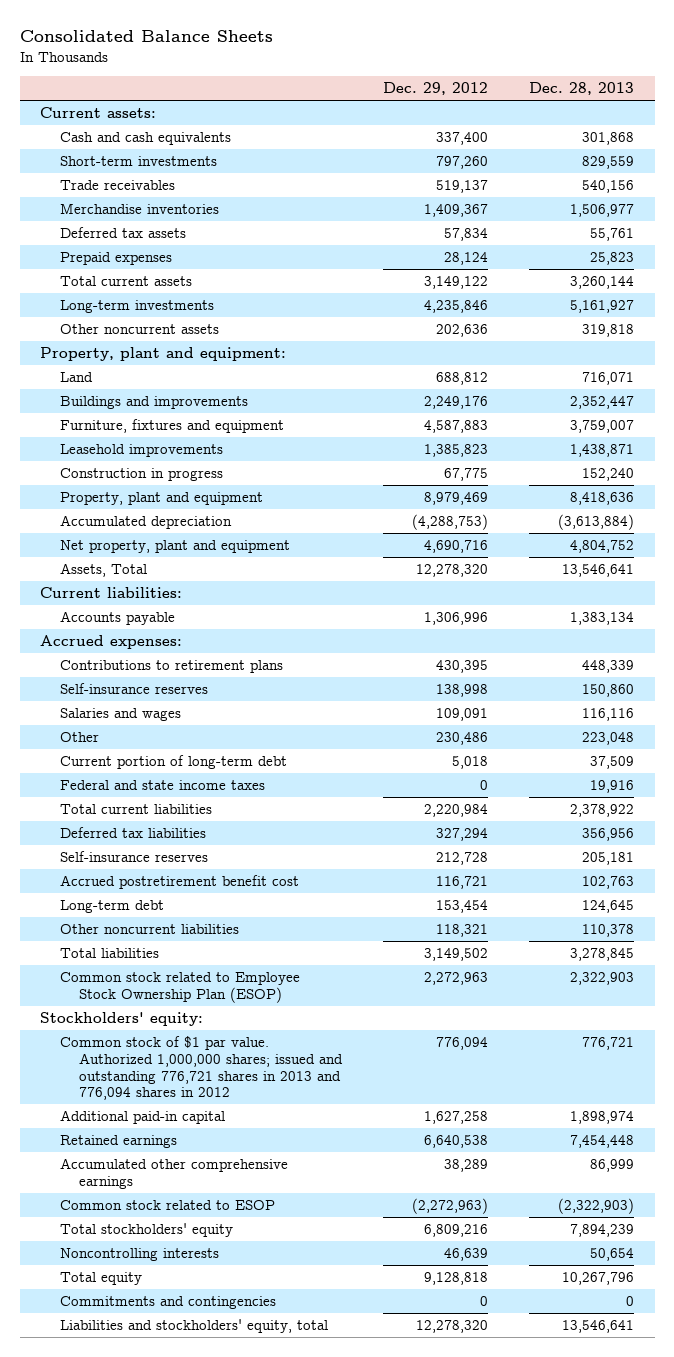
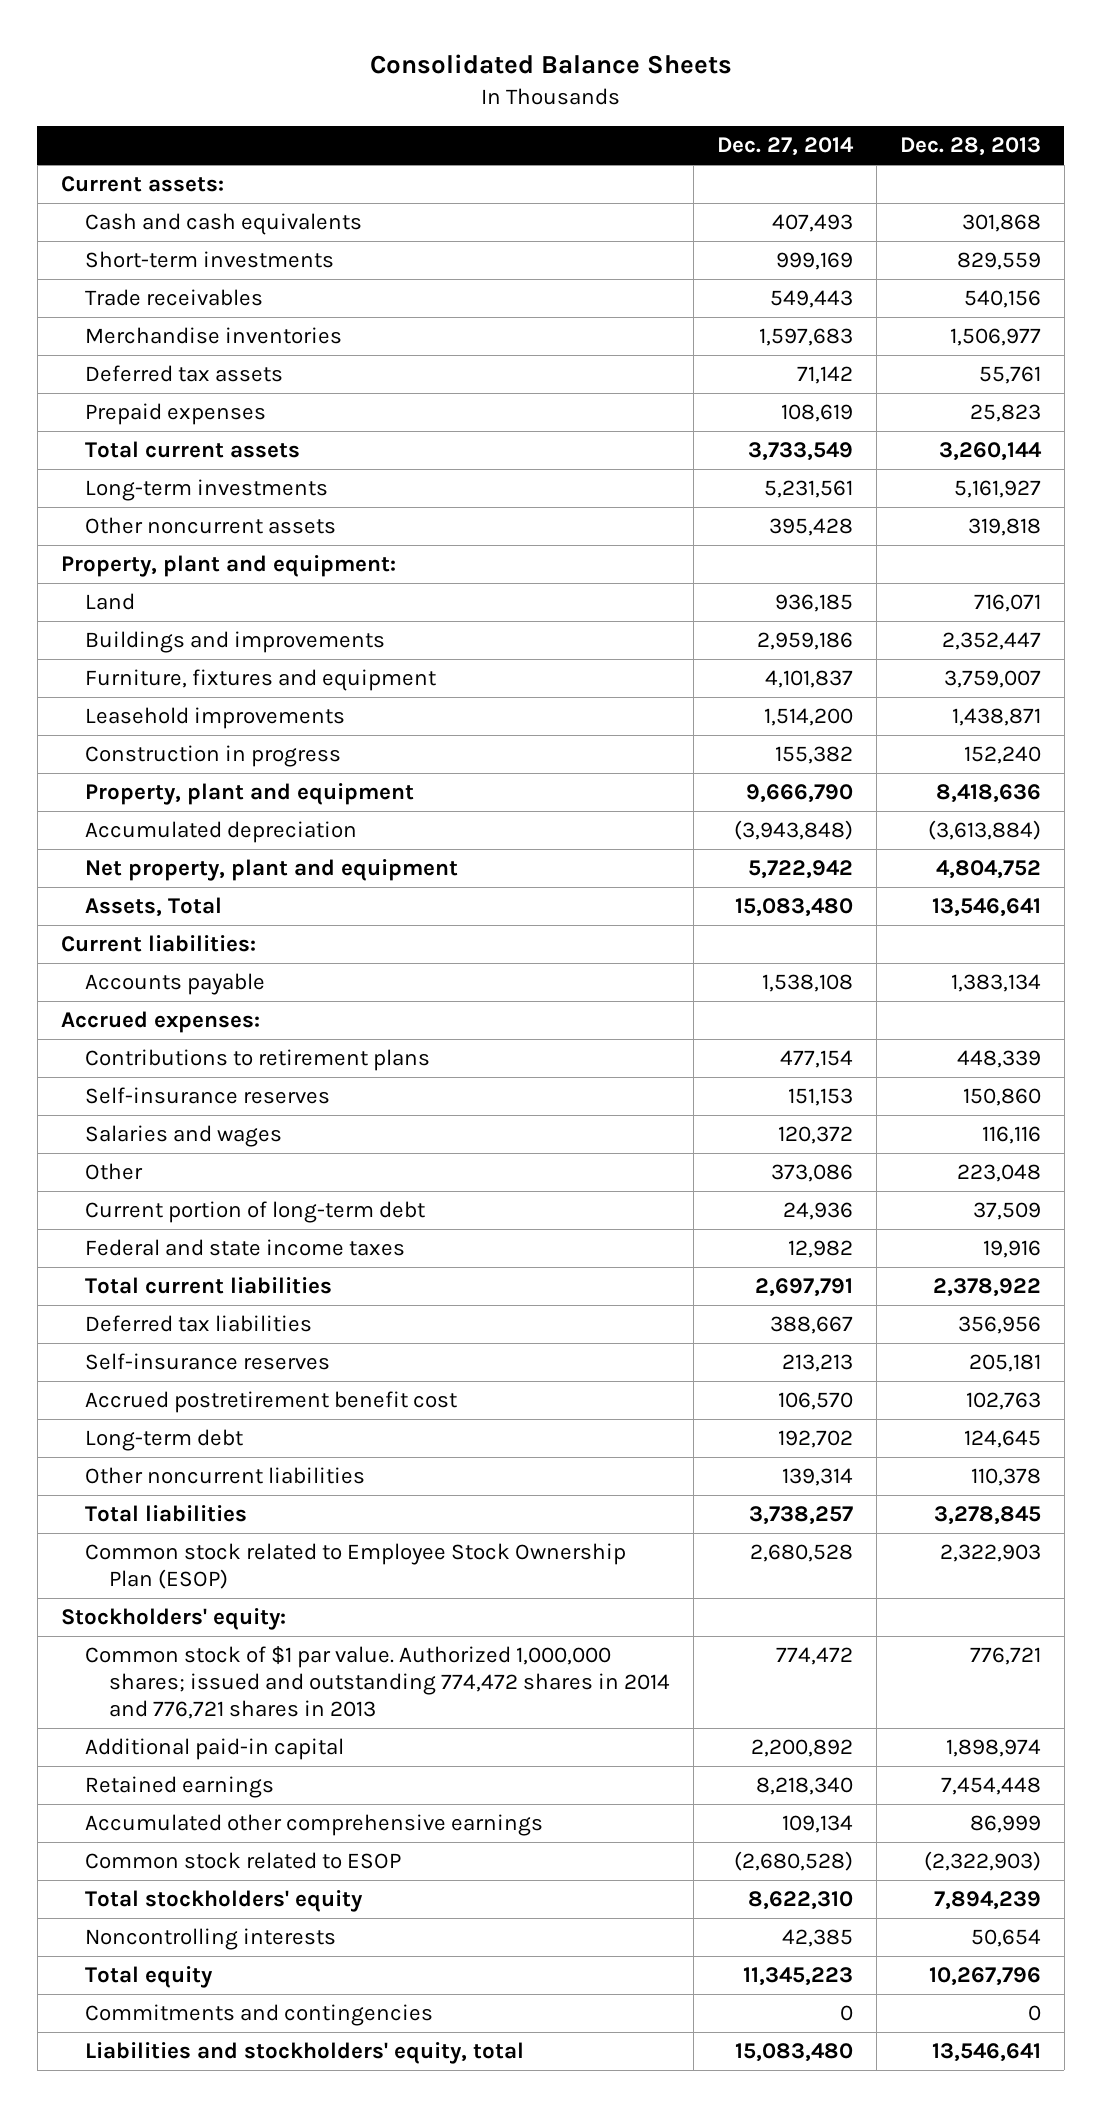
[383,82,489,96] Dec. 29, 2012 -> none
none -> [716,137,854,157] Dec. 27, 2014
[59,1035,344,1101] Common stock of $1 par value. Authorized 1,000,000 shares; issued and outstanding 776,721 shares in 2013 and 776,094 shares in 2012 -> [84,1646,670,1719] Common stock of $1 par value. Authorized 1,000,000 shares; issued and outstanding 774,472 shares in 2014 and 776,721 shares in 2013

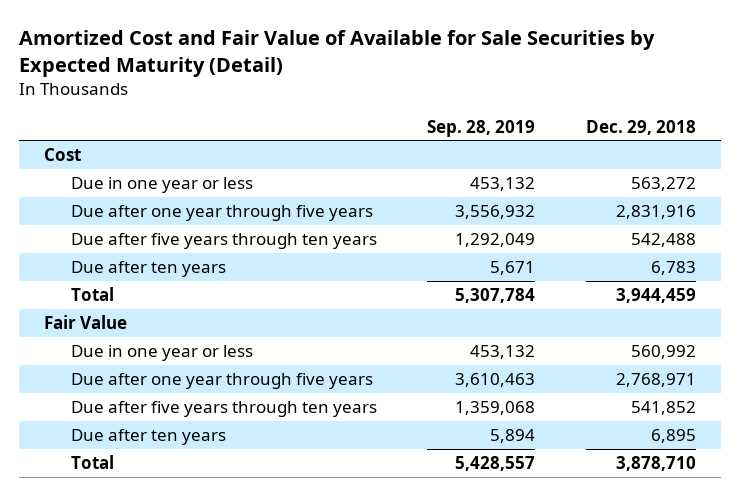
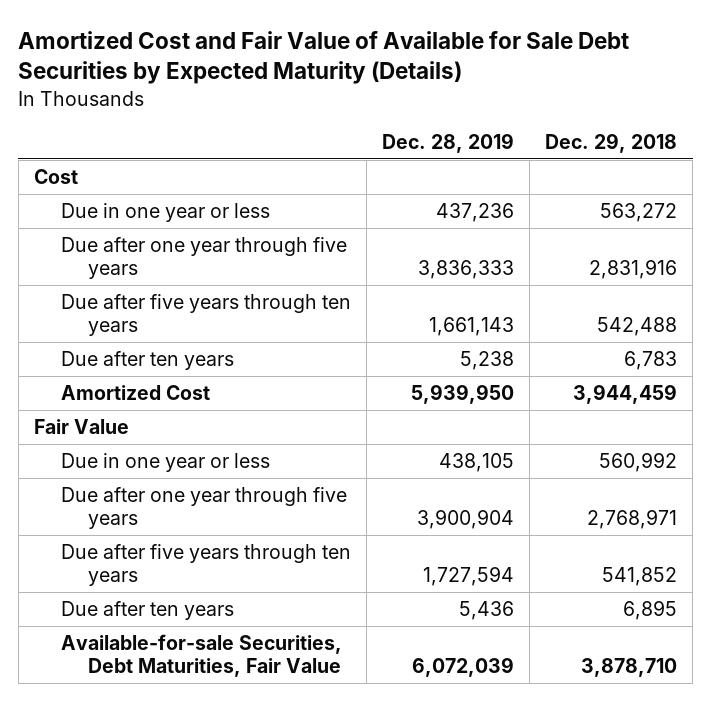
[18,30,655,78] Amortized Cost and Fair Value of Available for Sale Securities by Expected Maturity (Detail) -> [18,30,630,85] Amortized Cost and Fair Value of Available for Sale Debt Securities by Expected Maturity (Details)
[427,119,536,137] Sep. 28, 2019 -> none
none -> [381,133,514,154] Dec. 28, 2019
[70,287,114,302] Total -> [60,384,210,400] Amortized Cost
[70,455,114,470] Total -> [60,633,342,678] Available-for-sale Securities, Debt Maturities, Fair Value

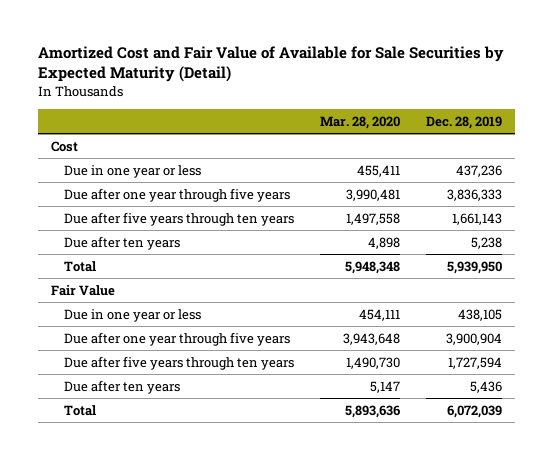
[18,30,630,85] Amortized Cost and Fair Value of Available for Sale Debt Securities by Expected Maturity (Details) -> [38,46,505,83] Amortized Cost and Fair Value of Available for Sale Securities by Expected Maturity (Detail)
[544,133,677,154] Dec. 29, 2018 -> none
none -> [320,115,401,129] Mar. 28, 2020
[60,384,210,400] Amortized Cost -> [63,260,96,272] Total
[60,633,342,678] Available-for-sale Securities, Debt Maturities, Fair Value -> [63,404,96,416] Total

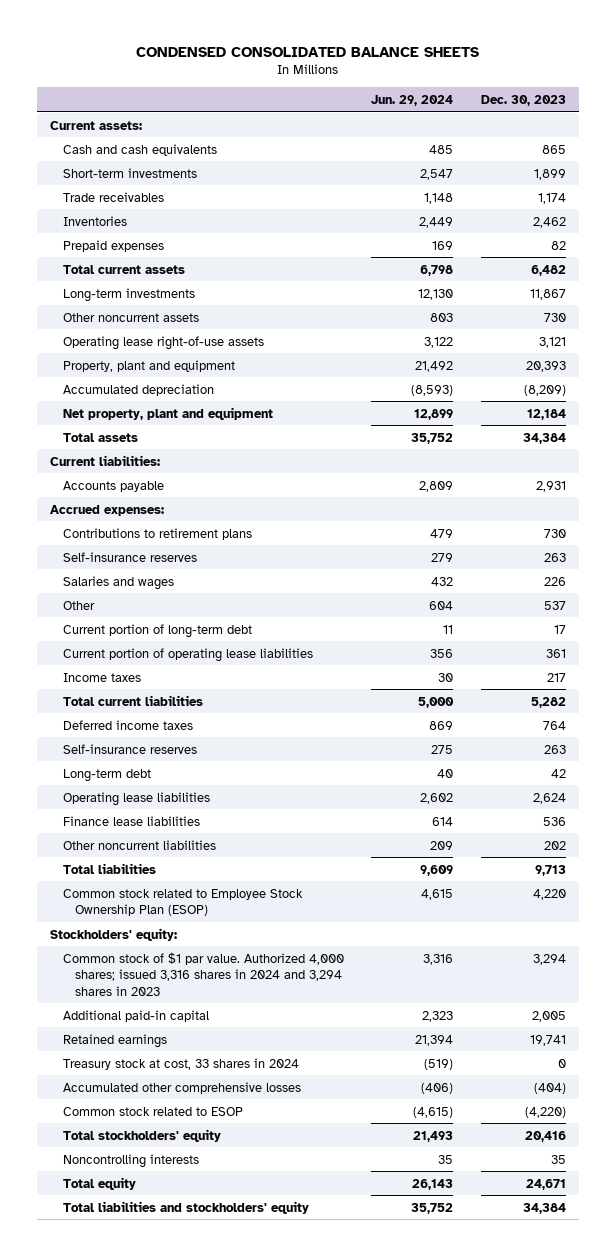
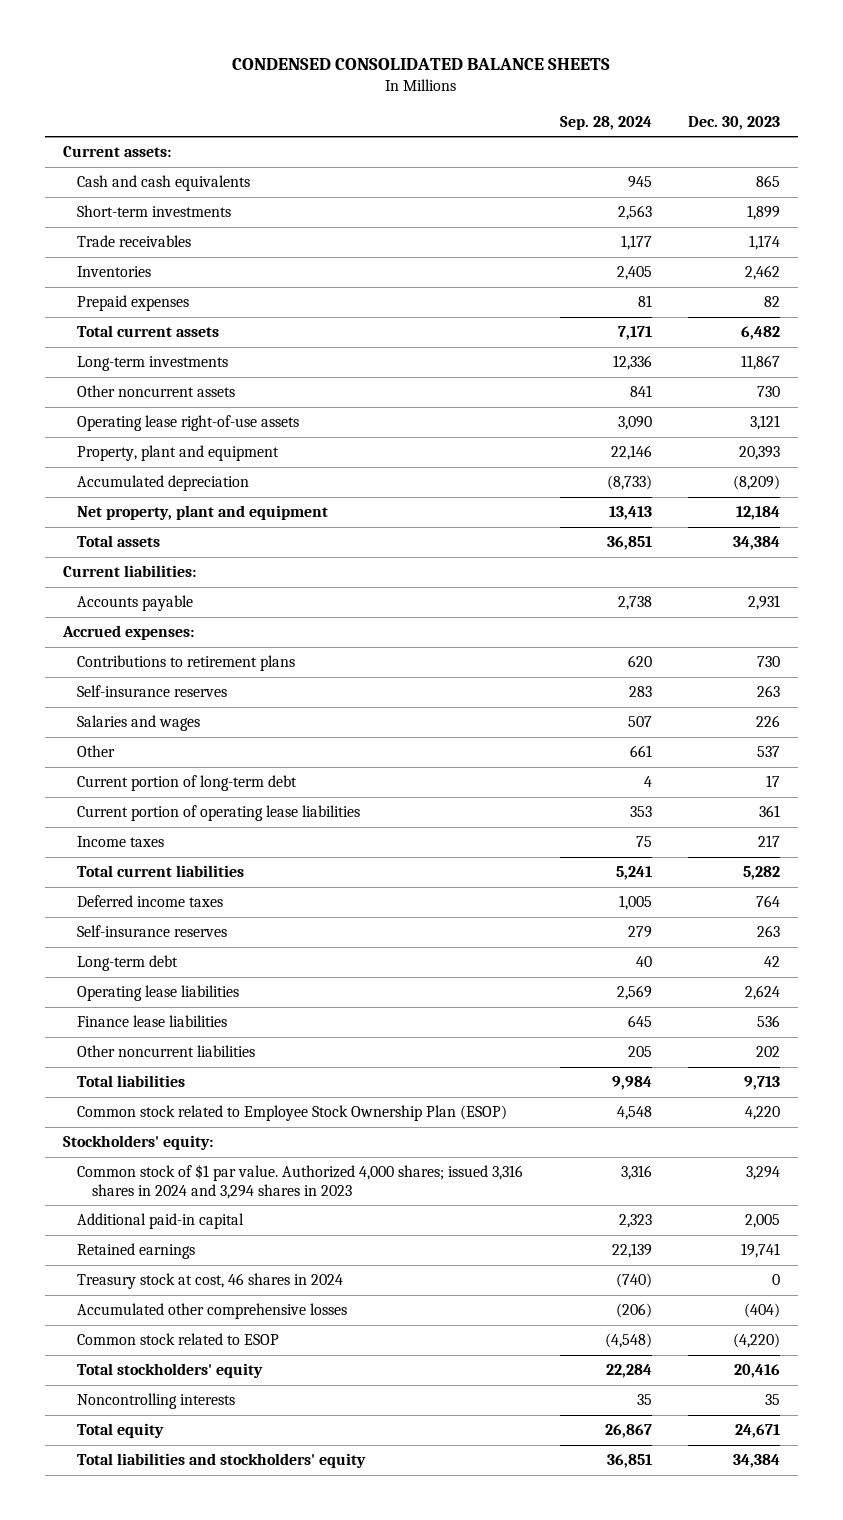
[371,94,454,106] Jun. 29, 2024 -> none
none -> [559,116,652,131] Sep. 28, 2024
[62,1057,299,1070] Treasury stock at cost, 33 shares in 2024 -> [77,1273,344,1290] Treasury stock at cost, 46 shares in 2024

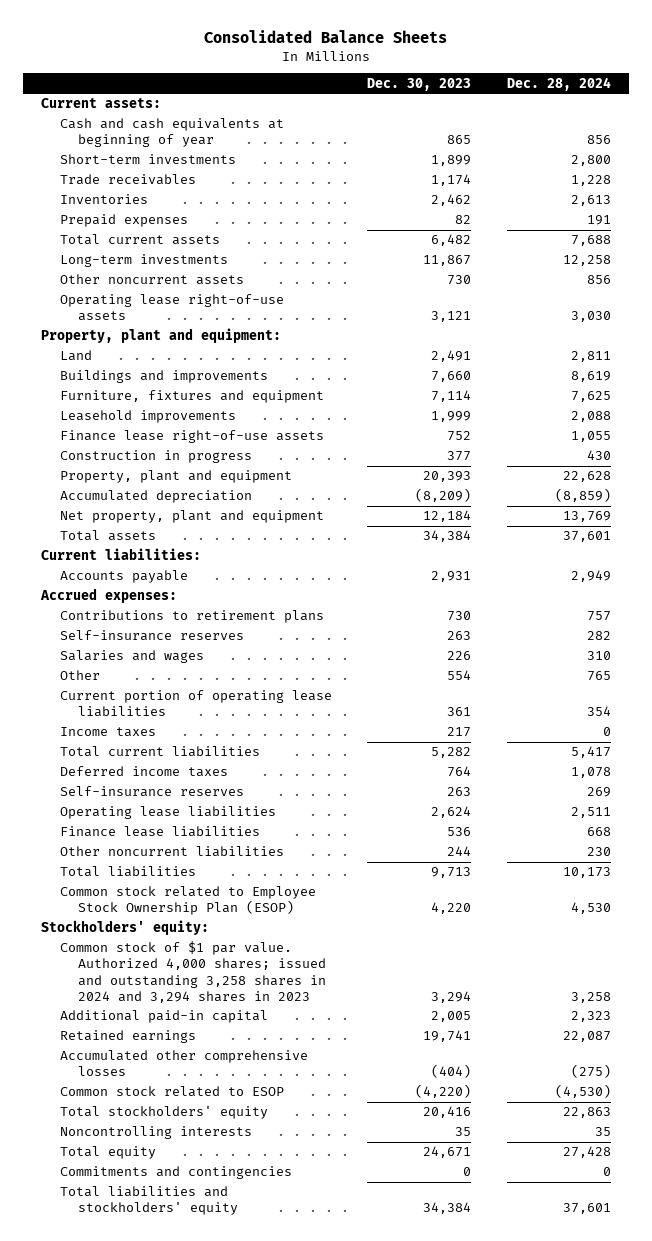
[232,57,611,70] CONDENSED CONSOLIDATED BALANCE SHEETS -> [203,30,447,44] Consolidated Balance Sheets
[559,116,652,131] Sep. 28, 2024 -> none
none -> [506,76,611,91] Dec. 28, 2024
[77,175,251,192] Cash and cash equivalents -> [59,118,284,148] Cash and cash equivalents at beginning of year
none -> [41,328,282,344] Property, plant and equipment:
none -> [59,350,92,362] Land
none -> [59,370,268,384] Buildings and improvements
none -> [59,390,324,404] Furniture, fixtures and equipment
none -> [59,410,236,424] Leasehold improvements
none -> [59,430,324,444] Finance lease right-of-use assets
none -> [59,450,252,464] Construction in progress
[77,775,298,792] Current portion of long-term debt -> none
[756,746,780,758] 537 -> [447,670,472,681] 554
[77,955,179,972] Long-term debt -> none
[755,1046,780,1058] 202 -> [447,846,472,857] 244
[77,1164,524,1199] Common stock of $1 par value. Authorized 4,000 shares; issued 3,316 shares in 2024 and 3,294 shares in 2023 -> [59,941,327,1003] Common stock of $1 par value. Authorized 4,000 shares; issued and outstanding 3,258 shares in 2024 and 3,294 shares in 2023
[77,1273,344,1290] Treasury stock at cost, 46 shares in 2024 -> none
none -> [59,1166,292,1180] Commitments and contingencies

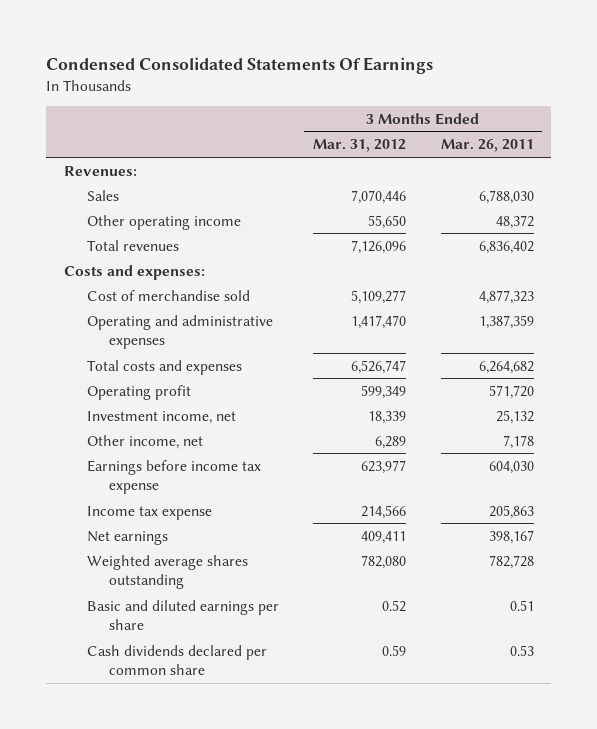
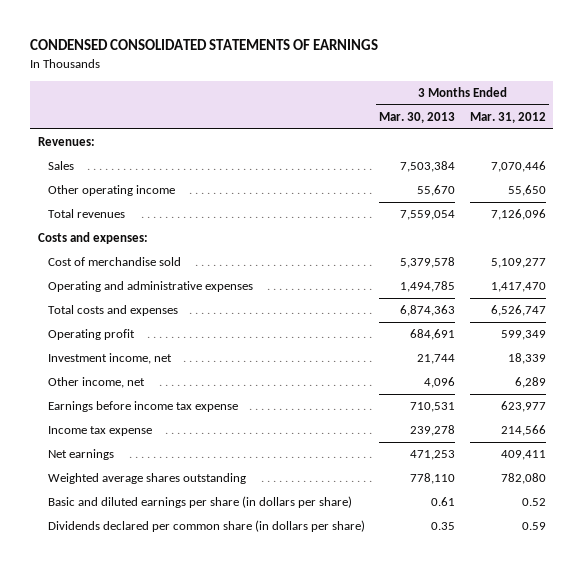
[46,57,434,75] Condensed Consolidated Statements Of Earnings -> [30,39,379,51] CONDENSED CONSOLIDATED STATEMENTS OF EARNINGS
[440,139,534,153] Mar. 26, 2011 -> none
none -> [379,111,456,123] Mar. 30, 2013
[86,599,279,630] Basic and diluted earnings per share -> [47,496,352,509] Basic and diluted earnings per share (in dollars per share)
[86,644,267,675] Cash dividends declared per common share -> [47,520,365,533] Dividends declared per common share (in dollars per share)

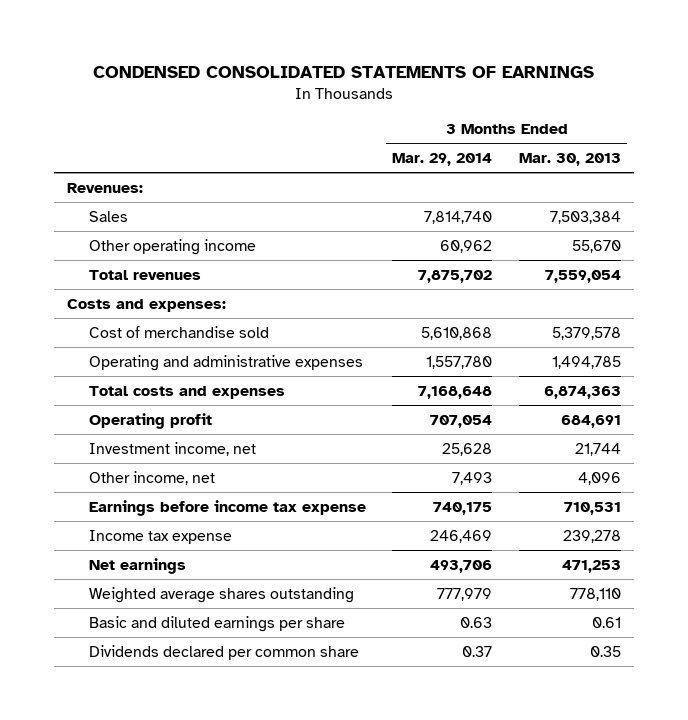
[469,111,546,123] Mar. 31, 2012 -> none
none -> [392,153,493,167] Mar. 29, 2014
[47,496,352,509] Basic and diluted earnings per share (in dollars per share) -> [89,615,346,632] Basic and diluted earnings per share
[47,520,365,533] Dividends declared per common share (in dollars per share) -> [89,644,360,660] Dividends declared per common share

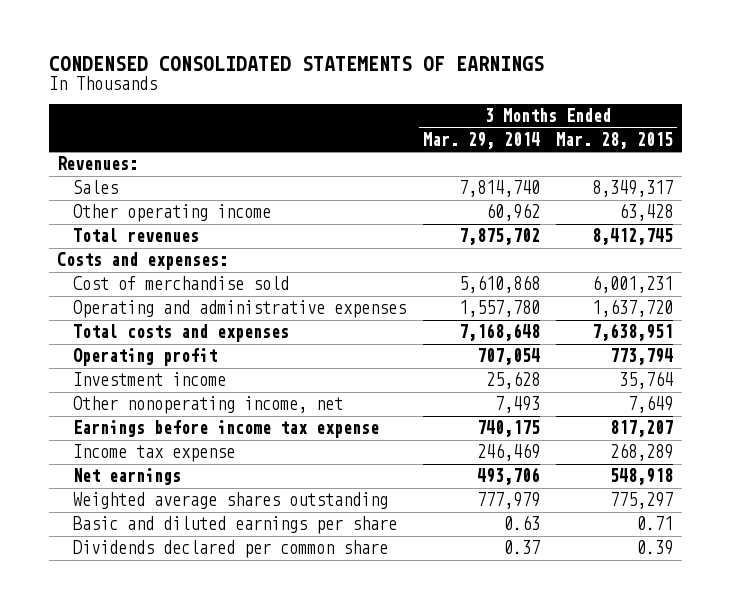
[518,153,621,167] Mar. 30, 2013 -> none
none -> [556,131,674,149] Mar. 28, 2015
[89,441,257,456] Investment income, net -> [73,372,227,387] Investment income
[89,470,216,485] Other income, net -> [73,396,344,415] Other nonoperating income, net

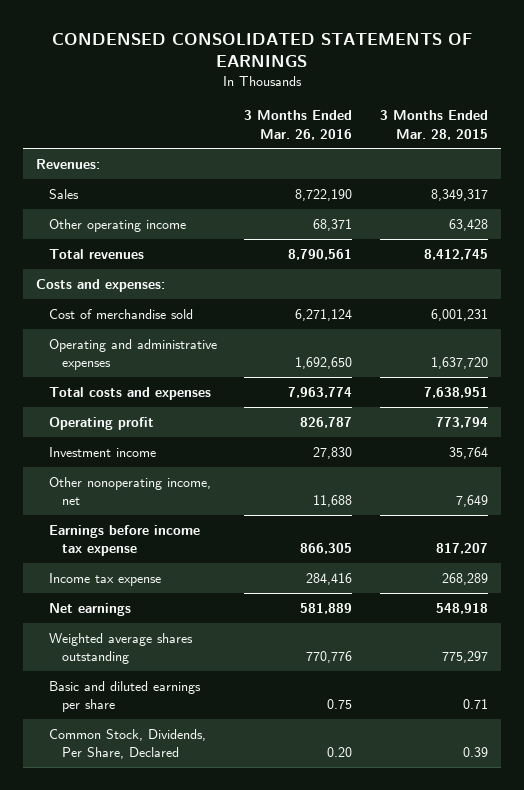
[422,131,540,149] Mar. 29, 2014 -> none
none -> [244,110,353,140] 3 Months Ended Mar. 26, 2016
[73,540,389,559] Dividends declared per common share -> [49,728,207,760] Common Stock, Dividends, Per Share, Declared

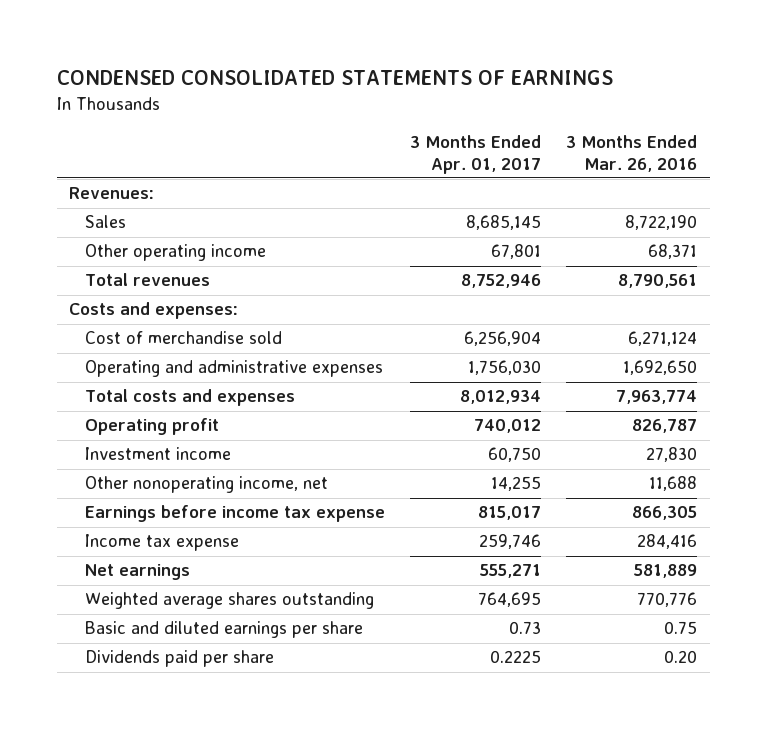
[379,110,488,140] 3 Months Ended Mar. 28, 2015 -> none
none -> [410,135,542,174] 3 Months Ended Apr. 01, 2017
[49,728,207,760] Common Stock, Dividends, Per Share, Declared -> none
none -> [85,650,275,668] Dividends paid per share

